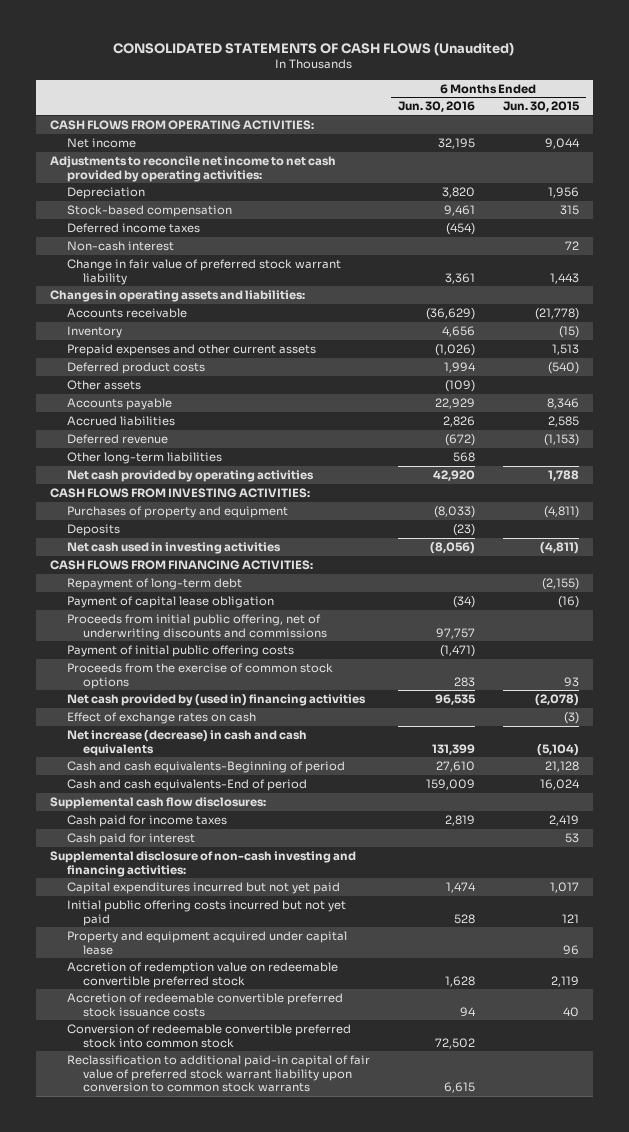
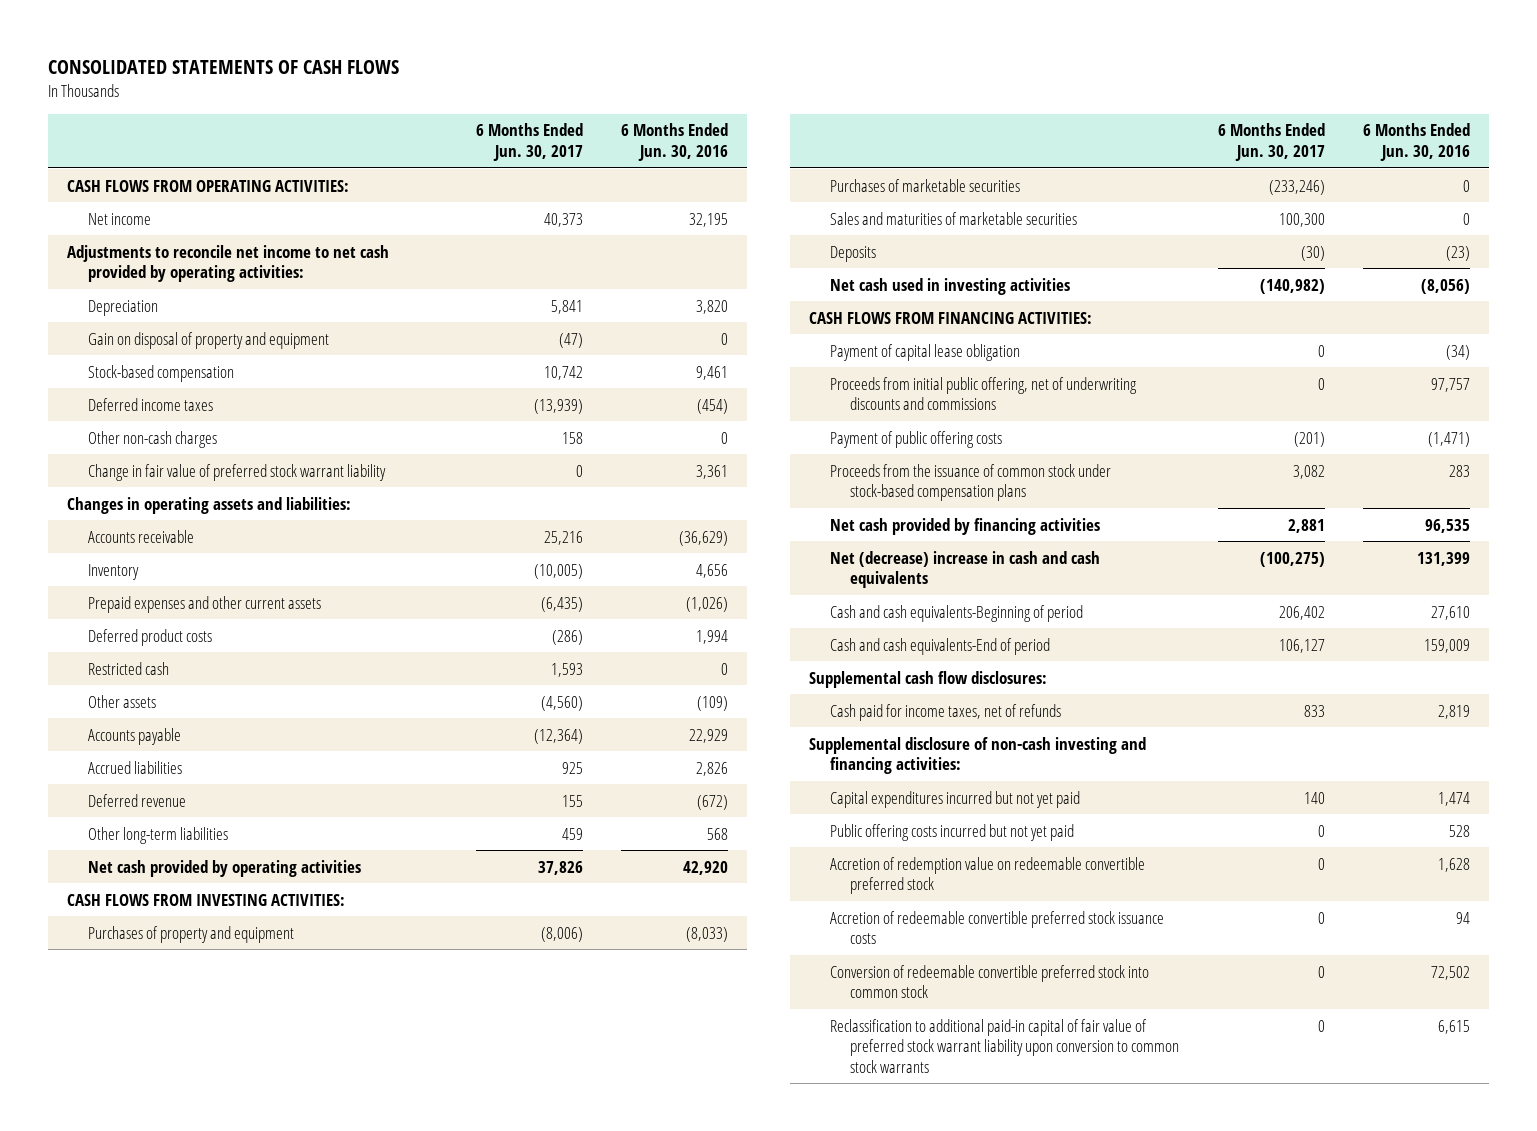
[113,42,515,57] CONSOLIDATED STATEMENTS OF CASH FLOWS (Unaudited) -> [47,59,399,74] CONSOLIDATED STATEMENTS OF CASH FLOWS
[502,101,580,113] Jun. 30, 2015 -> none
none -> [475,123,583,162] 6 Months Ended Jun. 30, 2017
none -> [87,331,329,349] Gain on disposal of property and equipment
[66,240,174,251] Non-cash interest -> none
none -> [87,430,217,448] Other non-cash charges
none -> [87,661,169,675] Restricted cash
none -> [829,178,1020,192] Purchases of marketable securities
none -> [829,211,1077,225] Sales and maturities of marketable securities
[66,577,242,590] Repayment of long-term debt -> none
[66,711,256,724] Effect of exchange rates on cash -> none
[66,644,294,657] Payment of initial public offering costs -> [829,430,1002,448] Payment of public offering costs
[66,662,333,689] Proceeds from the exercise of common stock options -> [829,463,1111,502] Proceeds from the issuance of common stock under stock-based compensation plans
[66,693,366,706] Net cash provided by (used in) financing activities -> [829,517,1100,535] Net cash provided by financing activities
[66,729,307,756] Net increase (decrease) in cash and cash equivalents -> [829,550,1100,589] Net (decrease) increase in cash and cash equivalents
[66,832,195,845] Cash paid for interest -> none
[66,814,227,827] Cash paid for income taxes -> [829,703,1061,721] Cash paid for income taxes, net of refunds
[66,930,347,955] Property and equipment acquired under capital lease -> none
[66,899,346,926] Initial public offering costs incurred but not yet paid -> [829,823,1074,841] Public offering costs incurred but not yet paid

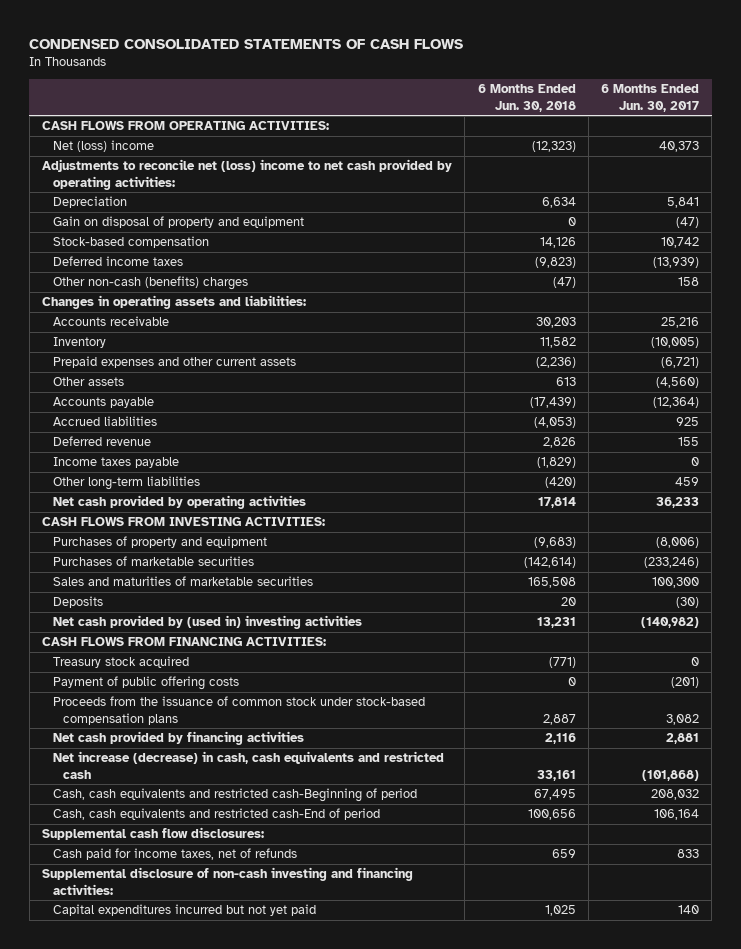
[47,59,399,74] CONSOLIDATED STATEMENTS OF CASH FLOWS -> [29,39,464,50] CONDENSED CONSOLIDATED STATEMENTS OF CASH FLOWS
[621,123,729,162] 6 Months Ended Jun. 30, 2016 -> none
none -> [477,84,576,112] 6 Months Ended Jun. 30, 2018
[87,212,151,225] Net income -> [52,140,154,153] Net (loss) income
[66,244,389,283] Adjustments to reconcile net income to net cash provided by operating activities: -> [42,159,453,190] Adjustments to reconcile net (loss) income to net cash provided by operating activities:
[87,463,386,481] Change in fair value of preferred stock warrant liability -> none
[87,430,217,448] Other non-cash charges -> [52,276,248,291] Other non-cash (benefits) charges
[87,628,212,646] Deferred product costs -> none
[87,661,169,675] Restricted cash -> none
[540,596,583,612] (6,435) -> [661,357,700,369] (6,721)
none -> [52,457,179,469] Income taxes payable
[537,860,583,875] 37,826 -> [656,497,700,509] 36,233
[829,277,1070,295] Net cash used in investing activities -> [52,615,362,630] Net cash provided by (used in) investing activities
[829,343,1020,361] Payment of capital lease obligation -> none
[829,376,1137,411] Proceeds from initial public offering, net of underwriting discounts and commissions -> none
none -> [52,656,189,669] Treasury stock acquired
[829,550,1100,589] Net (decrease) increase in cash and cash equivalents -> [52,751,444,779] Net increase (decrease) in cash, cash equivalents and restricted cash
[1259,551,1325,567] (100,275) -> [642,769,700,781] (101,868)
[829,604,1083,622] Cash and cash equivalents-Beginning of period -> [52,788,417,803] Cash, cash equivalents and restricted cash-Beginning of period
[1278,605,1325,620] 206,402 -> [651,789,700,801] 208,032
[829,637,1050,655] Cash and cash equivalents-End of period -> [52,808,380,821] Cash, cash equivalents and restricted cash-End of period
[1278,638,1325,653] 106,127 -> [654,809,700,821] 106,164
[829,823,1074,841] Public offering costs incurred but not yet paid -> none
[829,856,1145,895] Accretion of redemption value on redeemable convertible preferred stock -> none
[829,910,1164,945] Accretion of redeemable convertible preferred stock issuance costs -> none
[829,964,1149,999] Conversion of redeemable convertible preferred stock into common stock -> none
[829,1018,1180,1073] Reclassification to additional paid-in capital of fair value of preferred stock warrant liability upon conversion to common stock warrants -> none

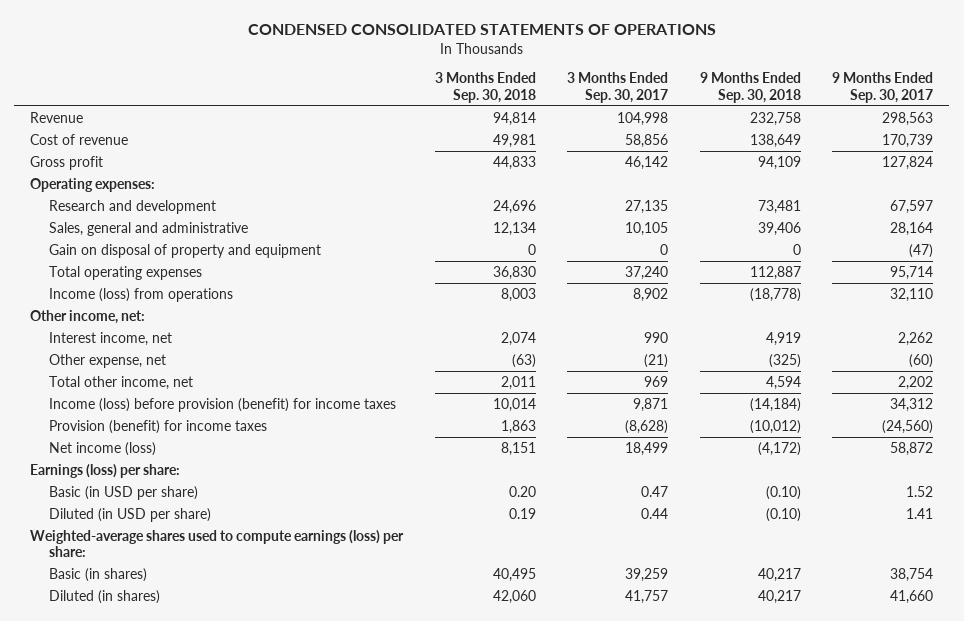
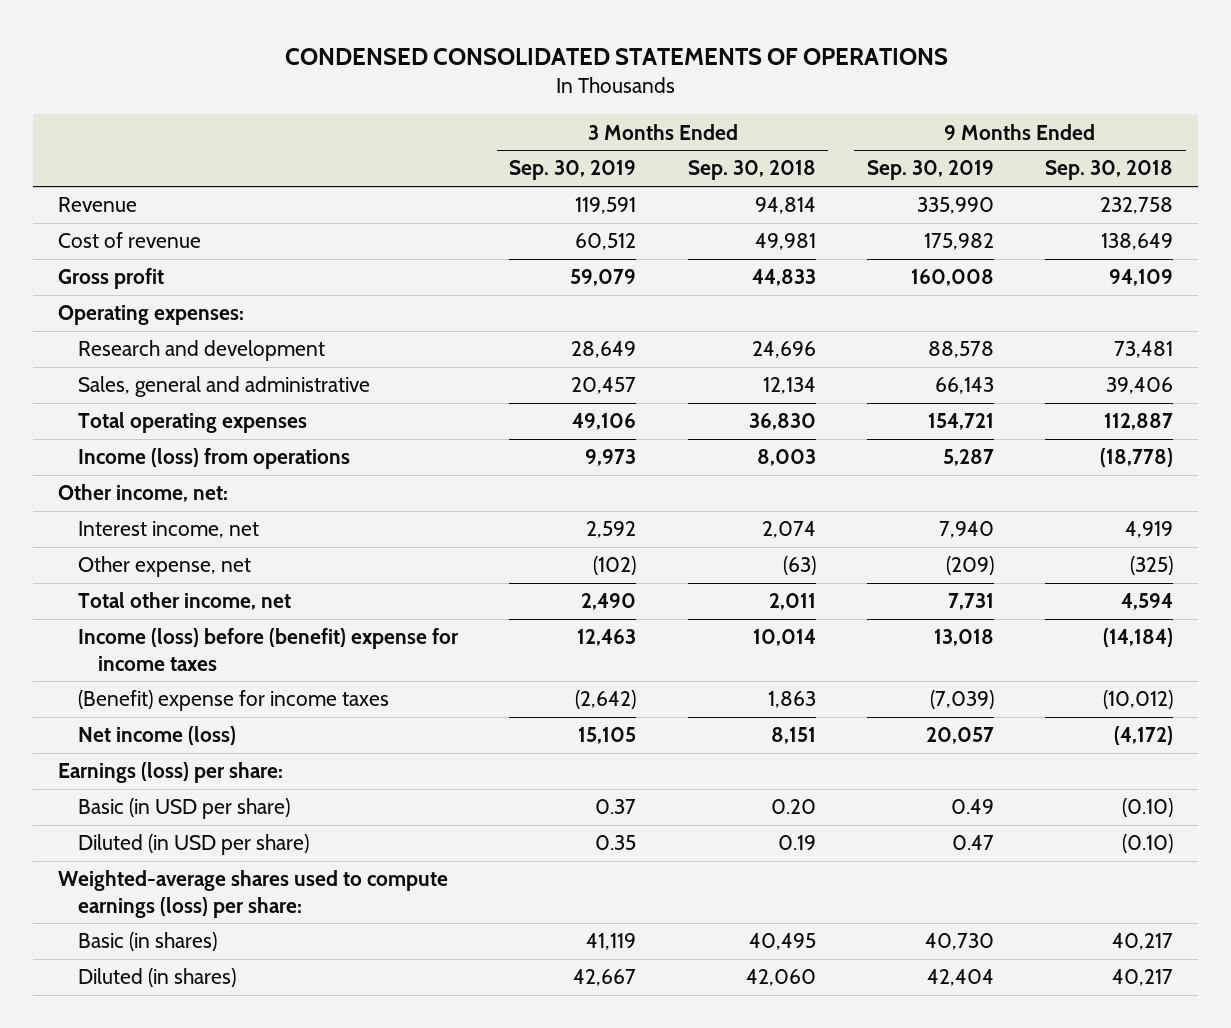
[567,71,669,103] 3 Months Ended Sep. 30, 2017 -> none
[832,71,934,103] 9 Months Ended Sep. 30, 2017 -> none
none -> [509,160,637,181] Sep. 30, 2019
none -> [866,160,994,181] Sep. 30, 2019
[49,243,322,258] Gain on disposal of property and equipment -> none
[49,397,397,412] Income (loss) before provision (benefit) for income taxes -> [78,628,460,671] Income (loss) before (benefit) expense for income taxes
[49,419,268,434] Provision (benefit) for income taxes -> [78,690,390,712] (Benefit) expense for income taxes

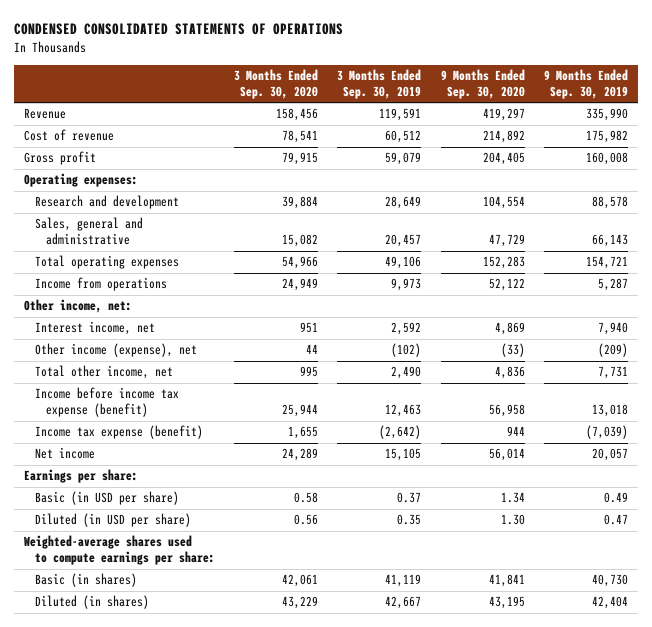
[687,160,816,181] Sep. 30, 2018 -> none
[1044,160,1173,181] Sep. 30, 2018 -> none
none -> [234,69,319,100] 3 Months Ended Sep. 30, 2020
none -> [440,69,525,100] 9 Months Ended Sep. 30, 2020
[78,448,351,470] Income (loss) from operations -> [34,277,167,292] Income from operations
[78,556,252,578] Other expense, net -> [34,343,197,358] Other income (expense), net
[78,628,460,671] Income (loss) before (benefit) expense for income taxes -> [34,387,179,418] Income before income tax expense (benefit)
[78,690,390,712] (Benefit) expense for income taxes -> [34,425,203,440] Income tax expense (benefit)
[78,726,237,746] Net income (loss) -> [34,447,95,460] Net income
[58,762,284,784] Earnings (loss) per share: -> [23,469,138,484] Earnings per share:
[58,870,449,918] Weighted-average shares used to compute earnings (loss) per share: -> [23,535,215,566] Weighted-average shares used to compute earnings per share:

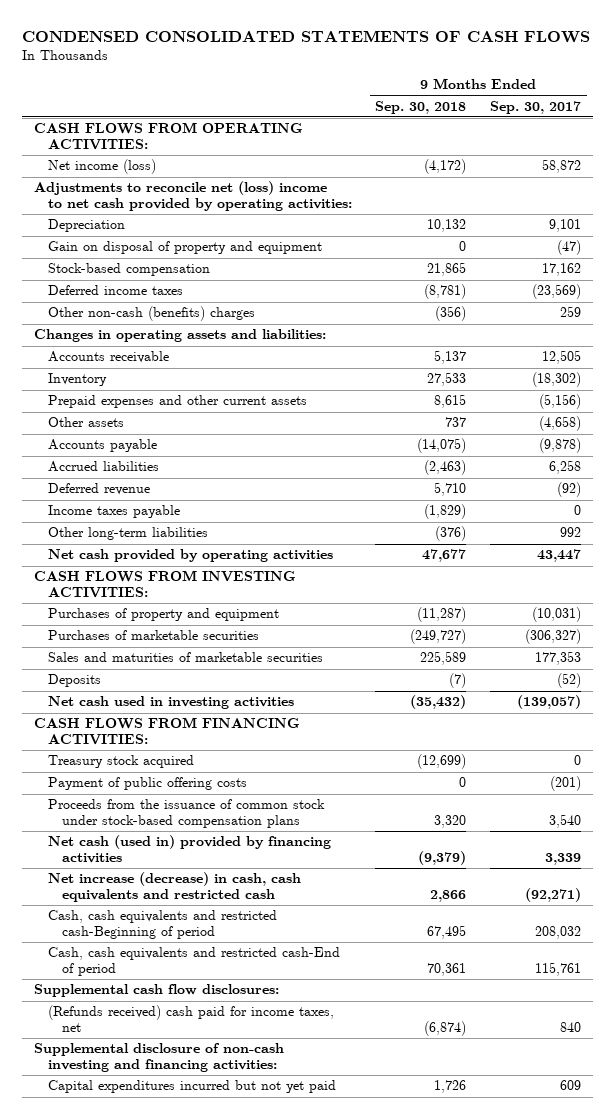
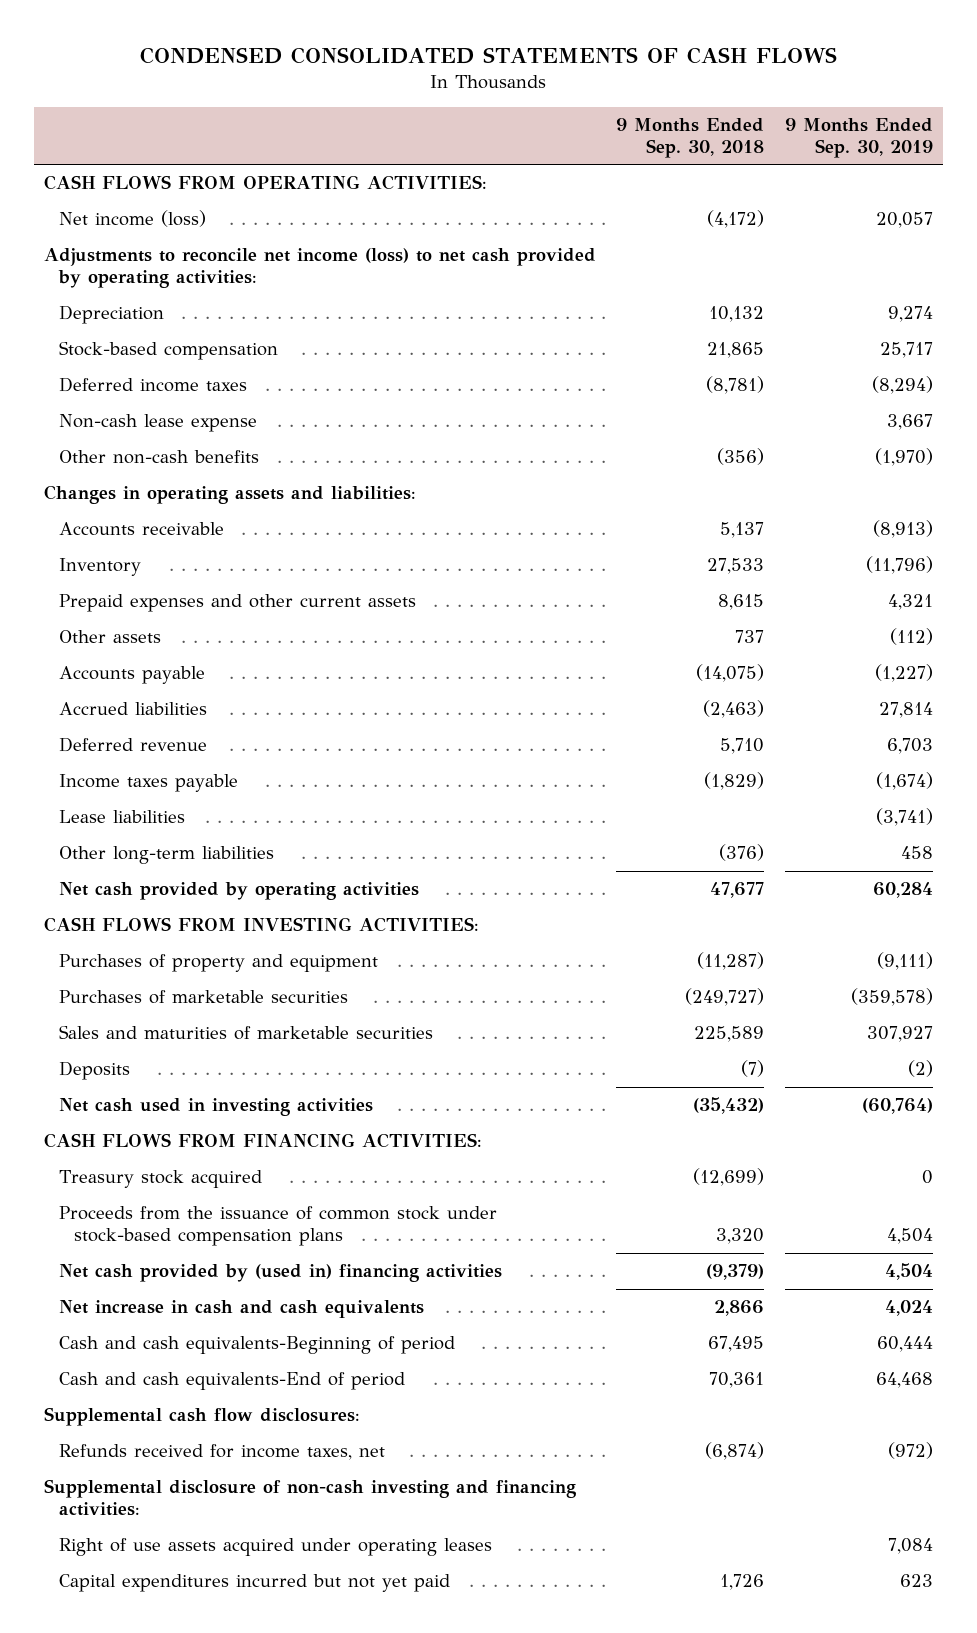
[489,100,581,114] Sep. 30, 2017 -> none
none -> [784,118,933,158] 9 Months Ended Sep. 30, 2019
[33,181,352,212] Adjustments to reconcile net (loss) income to net cash provided by operating activities: -> [44,248,597,288] Adjustments to reconcile net income (loss) to net cash provided by operating activities:
[47,241,322,255] Gain on disposal of property and equipment -> none
none -> [59,414,258,433] Non-cash lease expense
[47,306,255,322] Other non-cash (benefits) charges -> [59,450,260,465] Other non-cash benefits
none -> [59,810,186,824] Lease liabilities
[47,777,247,791] Payment of public offering costs -> none
[47,835,331,864] Net cash (used in) provided by financing activities -> [59,1264,503,1283] Net cash provided by (used in) financing activities
[47,872,301,903] Net increase (decrease) in cash, cash equivalents and restricted cash -> [59,1300,425,1319] Net increase in cash and cash equivalents
[47,910,277,940] Cash, cash equivalents and restricted cash-Beginning of period -> [59,1336,456,1355] Cash and cash equivalents-Beginning of period
[47,947,340,977] Cash, cash equivalents and restricted cash-End of period -> [59,1372,406,1391] Cash and cash equivalents-End of period
[47,1005,334,1033] (Refunds received) cash paid for income taxes, net -> [59,1444,386,1461] Refunds received for income taxes, net
none -> [59,1538,493,1557] Right of use assets acquired under operating leases

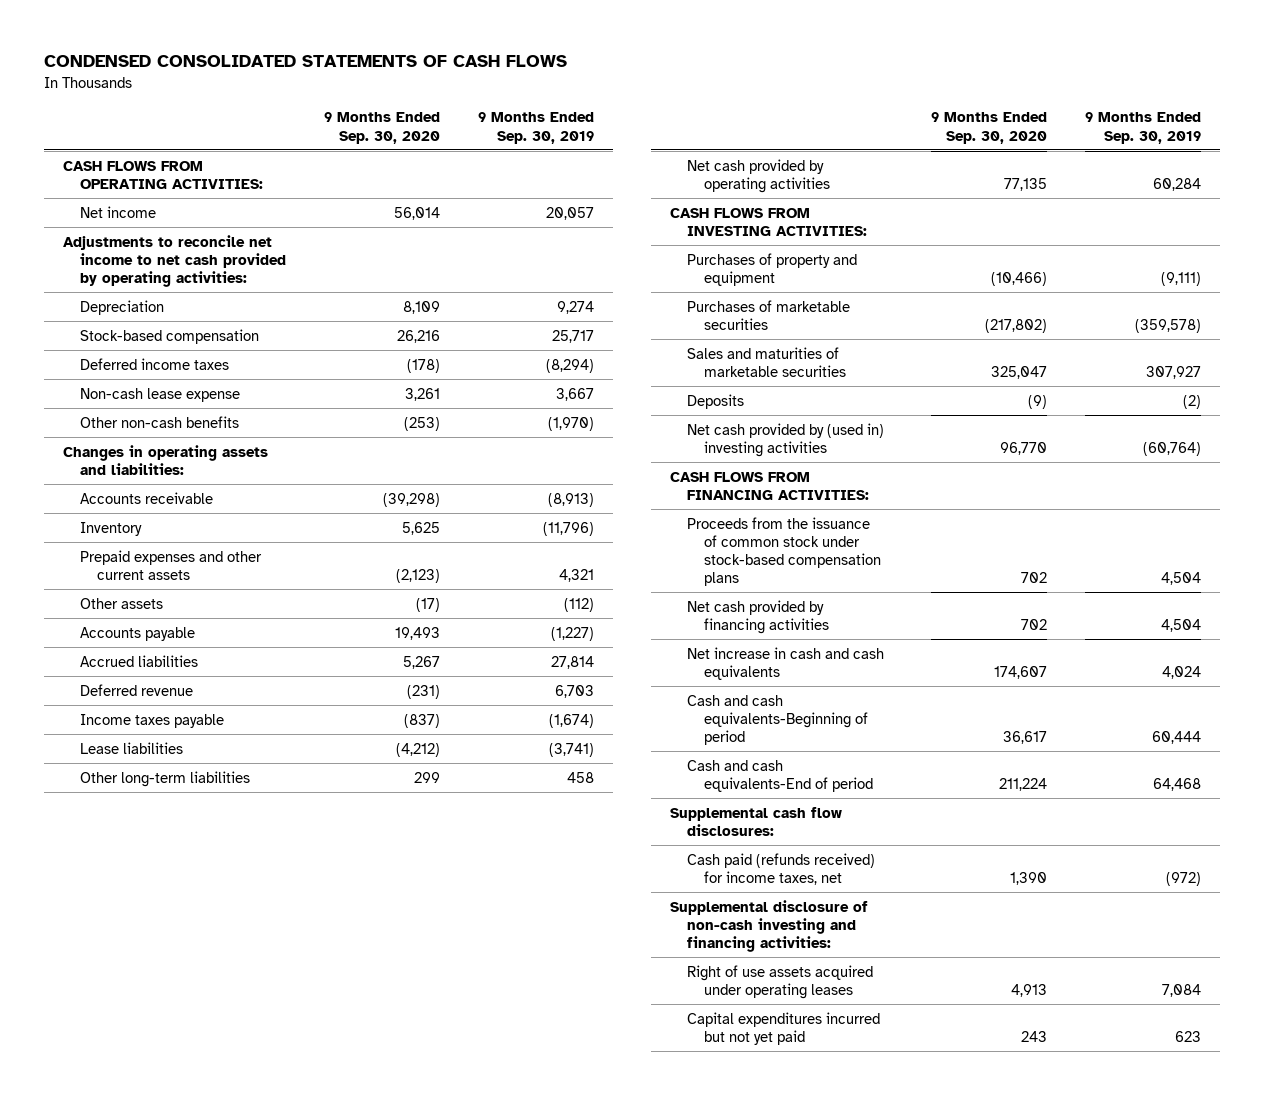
[616,118,765,158] 9 Months Ended Sep. 30, 2018 -> none
none -> [324,112,441,144] 9 Months Ended Sep. 30, 2020
[59,210,207,228] Net income (loss) -> [80,205,157,218] Net income
[44,248,597,288] Adjustments to reconcile net income (loss) to net cash provided by operating activities: -> [62,234,287,287] Adjustments to reconcile net income to net cash provided by operating activities:
[59,1098,374,1117] Net cash used in investing activities -> [686,422,884,457] Net cash provided by (used in) investing activities
[59,1170,263,1189] Treasury stock acquired -> none
[59,1264,503,1283] Net cash provided by (used in) financing activities -> [686,599,830,634] Net cash provided by financing activities
[59,1444,386,1461] Refunds received for income taxes, net -> [686,852,875,885] Cash paid (refunds received) for income taxes, net

